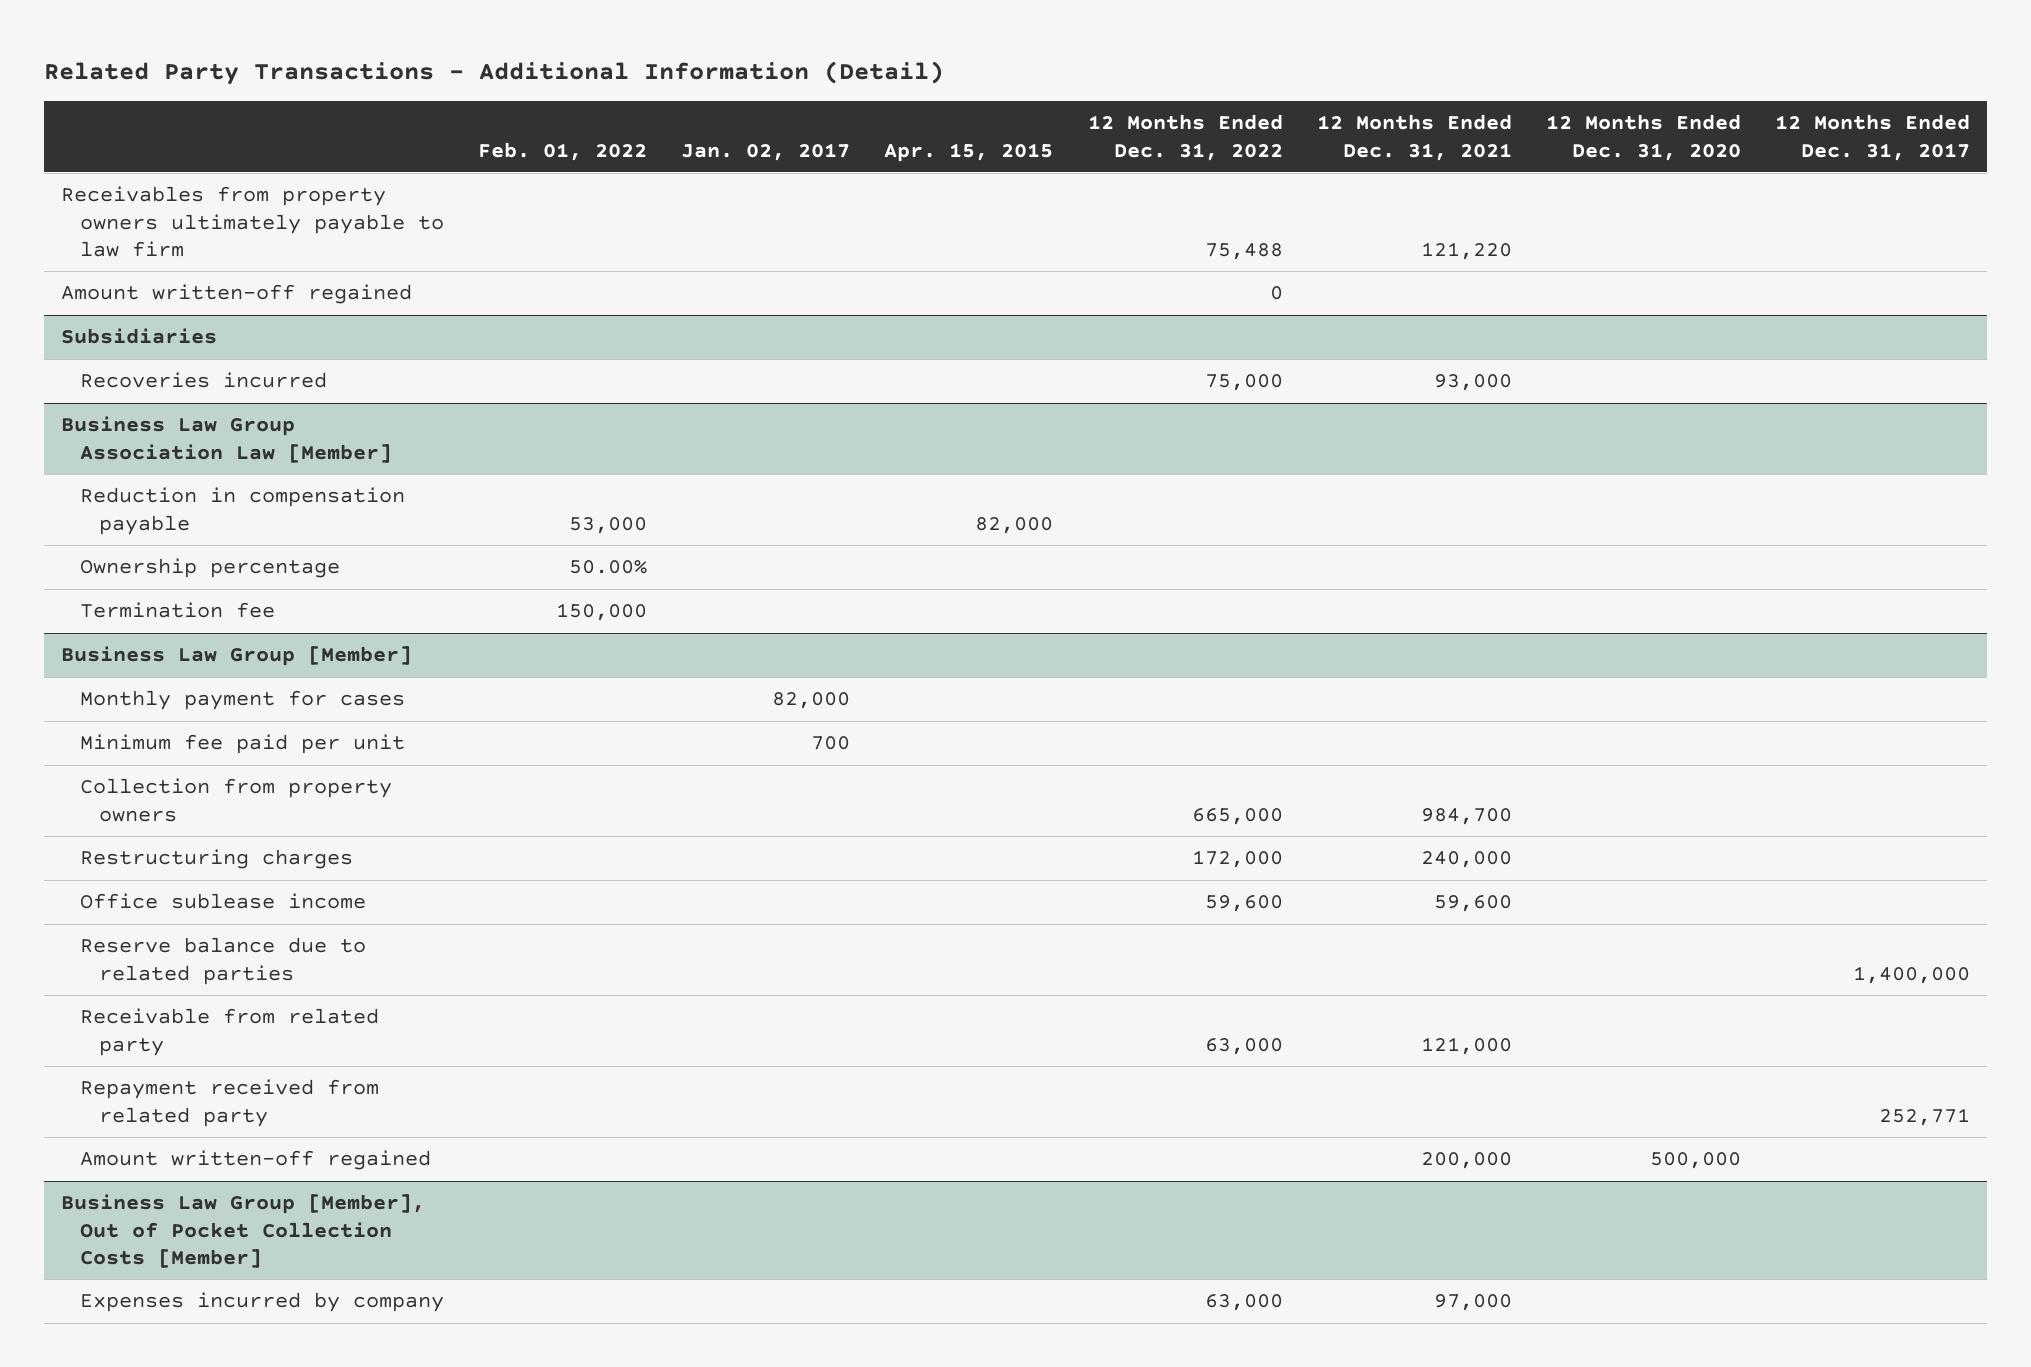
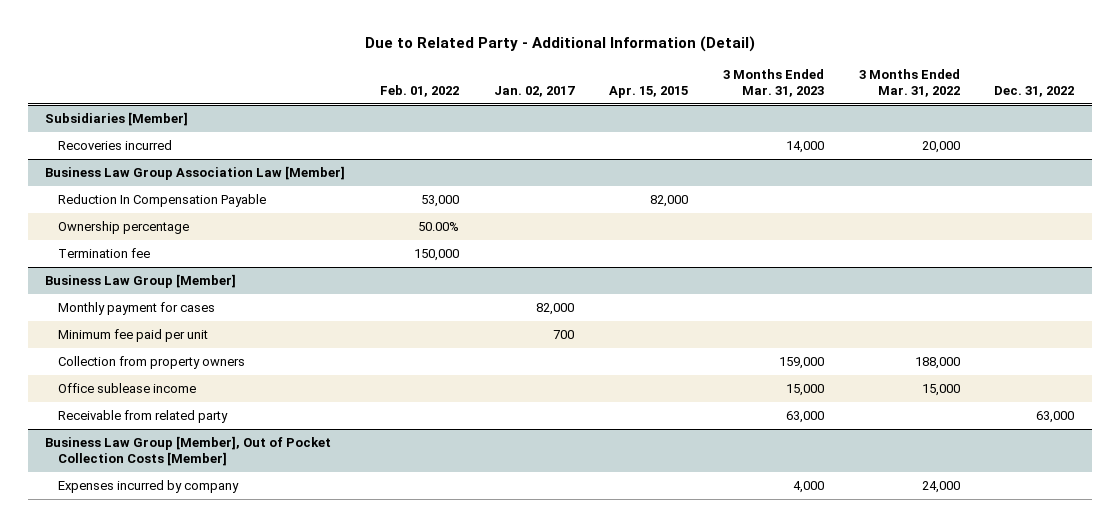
[44,60,945,85] Related Party Transactions - Additional Information (Detail) -> [364,35,755,52] Due to Related Party - Additional Information (Detail)
[1087,114,1283,161] 12 Months Ended Dec. 31, 2022 -> none
[1316,114,1512,161] 12 Months Ended Dec. 31, 2021 -> none
[1545,114,1741,161] 12 Months Ended Dec. 31, 2020 -> none
[1774,114,1970,161] 12 Months Ended Dec. 31, 2017 -> none
none -> [722,68,824,98] 3 Months Ended Mar. 31, 2023
none -> [858,68,960,98] 3 Months Ended Mar. 31, 2022
none -> [994,86,1075,98] Dec. 31, 2022
[61,186,445,257] Receivables from property owners ultimately payable to law firm -> none
[61,284,413,305] Amount written-off regained -> none
[61,328,218,345] Subsidiaries -> [45,111,189,126] Subsidiaries [Member]
[80,487,406,535] Reduction in compensation payable -> [57,193,266,207] Reduction In Compensation Payable
[80,849,354,870] Restructuring charges -> none
[80,937,367,985] Reserve balance due to related parties -> none
[80,1079,380,1127] Repayment received from related party -> none
[80,1150,432,1171] Amount written-off regained -> none

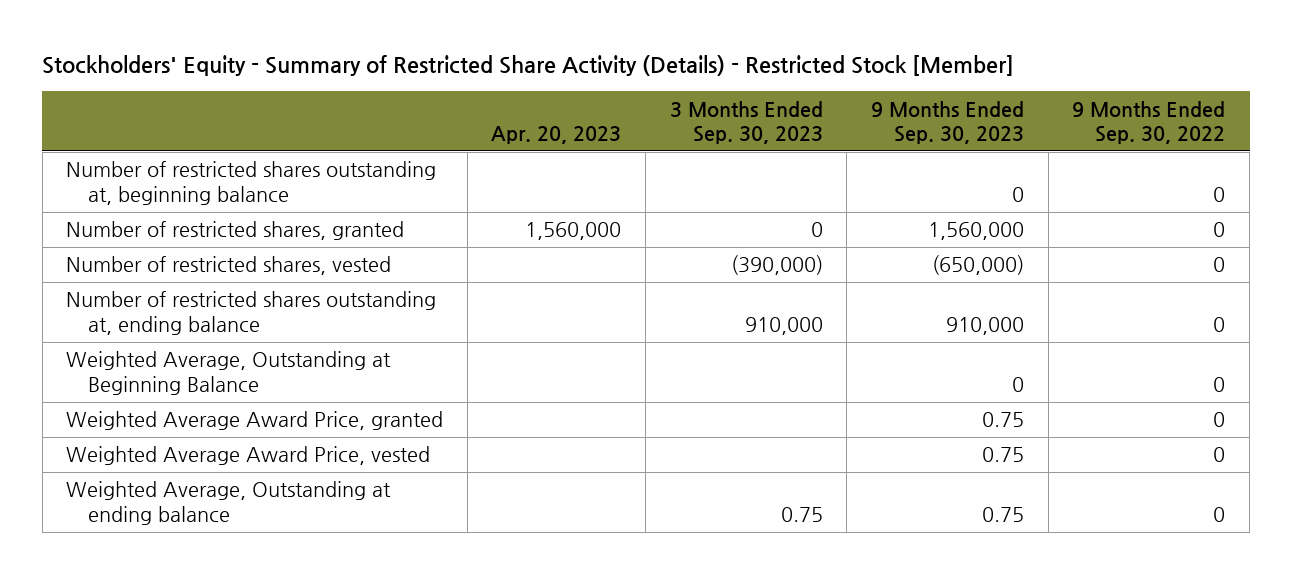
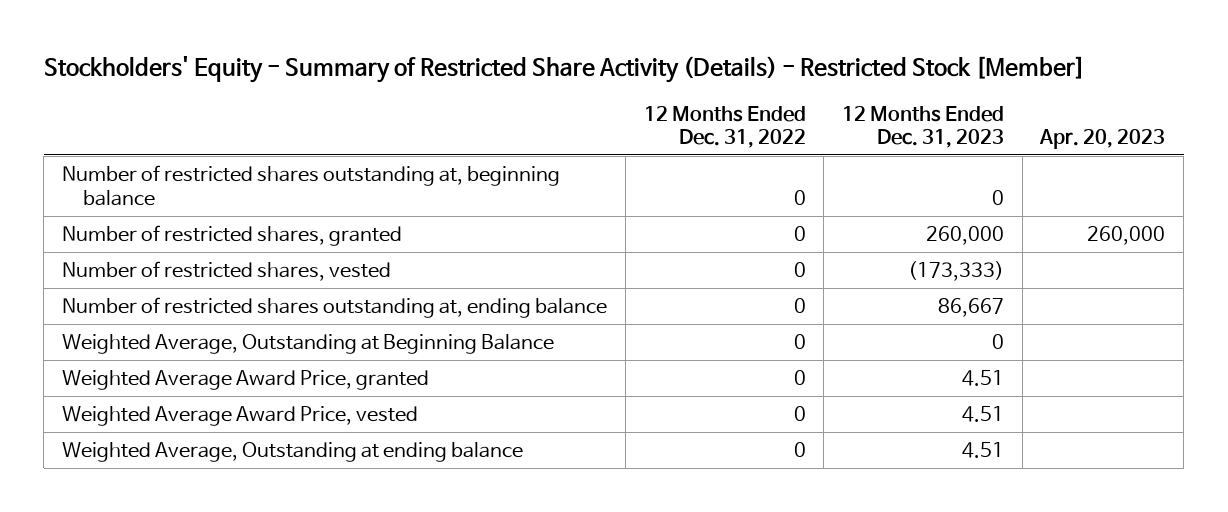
[669,100,823,144] 3 Months Ended Sep. 30, 2023 -> none
[871,100,1025,144] 9 Months Ended Sep. 30, 2023 -> none
[1072,100,1226,144] 9 Months Ended Sep. 30, 2022 -> none
none -> [643,105,806,148] 12 Months Ended Dec. 31, 2022
none -> [842,105,1005,148] 12 Months Ended Dec. 31, 2023
[525,222,622,241] 1,560,000 -> [1087,226,1166,246] 260,000

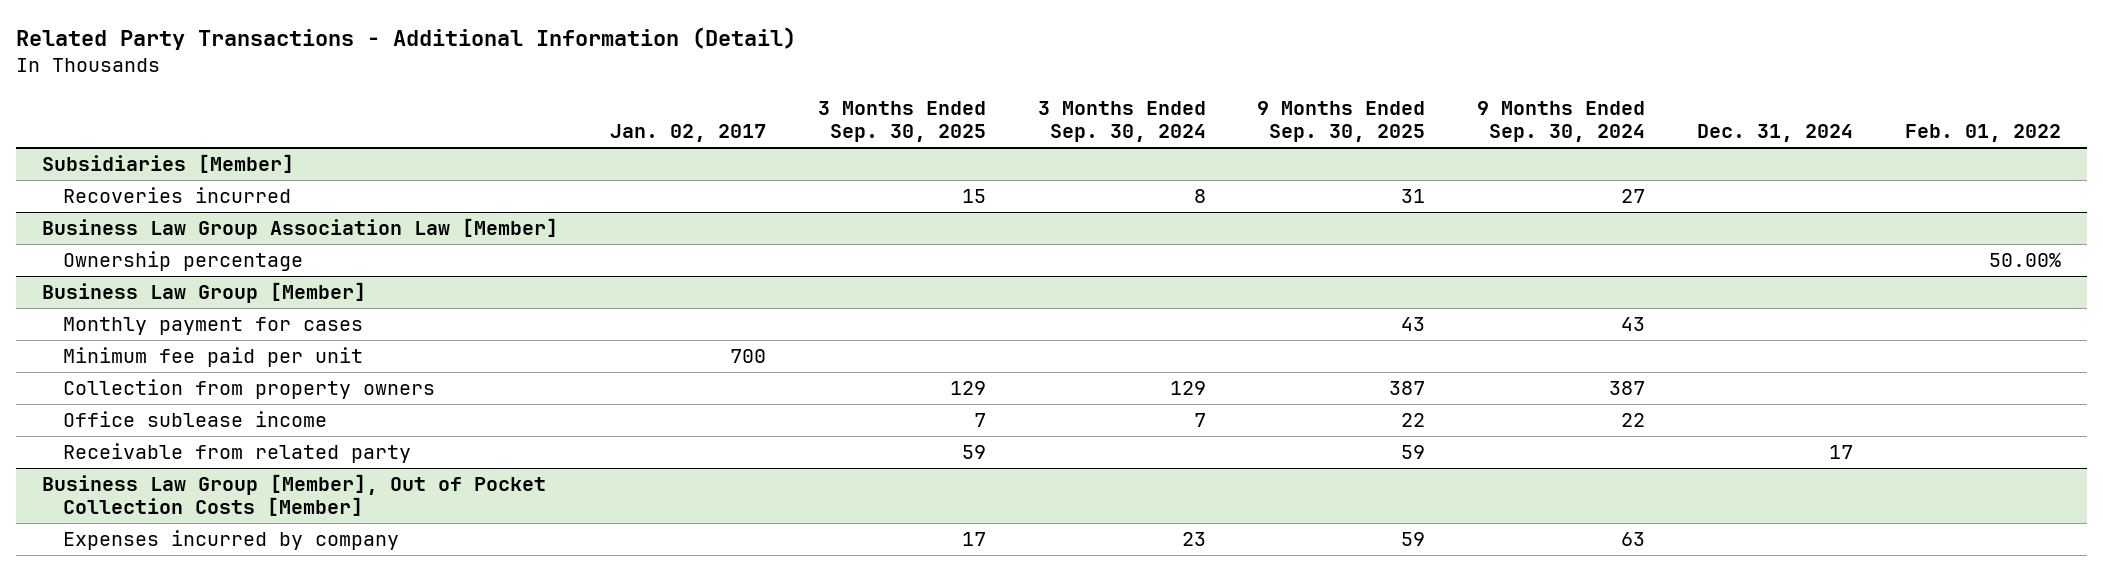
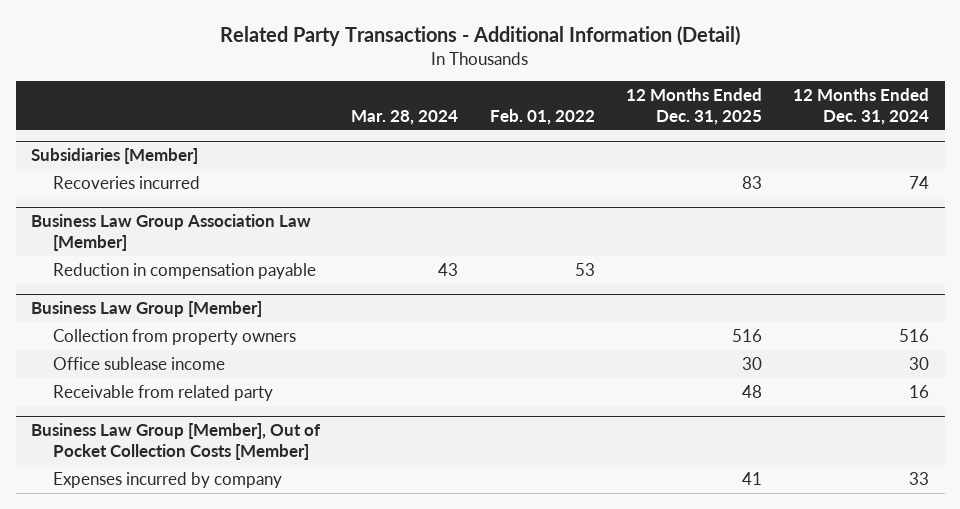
[610,124,767,143] Jan. 02, 2017 -> none
[817,100,986,143] 3 Months Ended Sep. 30, 2025 -> none
[1037,100,1206,143] 3 Months Ended Sep. 30, 2024 -> none
[1257,100,1426,143] 9 Months Ended Sep. 30, 2025 -> none
[1477,100,1646,143] 9 Months Ended Sep. 30, 2024 -> none
[1697,124,1854,143] Dec. 31, 2024 -> none
none -> [351,109,459,125] Mar. 28, 2024
none -> [625,88,762,125] 12 Months Ended Dec. 31, 2025
none -> [793,88,930,125] 12 Months Ended Dec. 31, 2024
[62,251,303,272] Ownership percentage -> none
none -> [53,263,317,280] Reduction in compensation payable
[62,317,363,336] Monthly payment for cases -> none
[62,347,363,368] Minimum fee paid per unit -> none

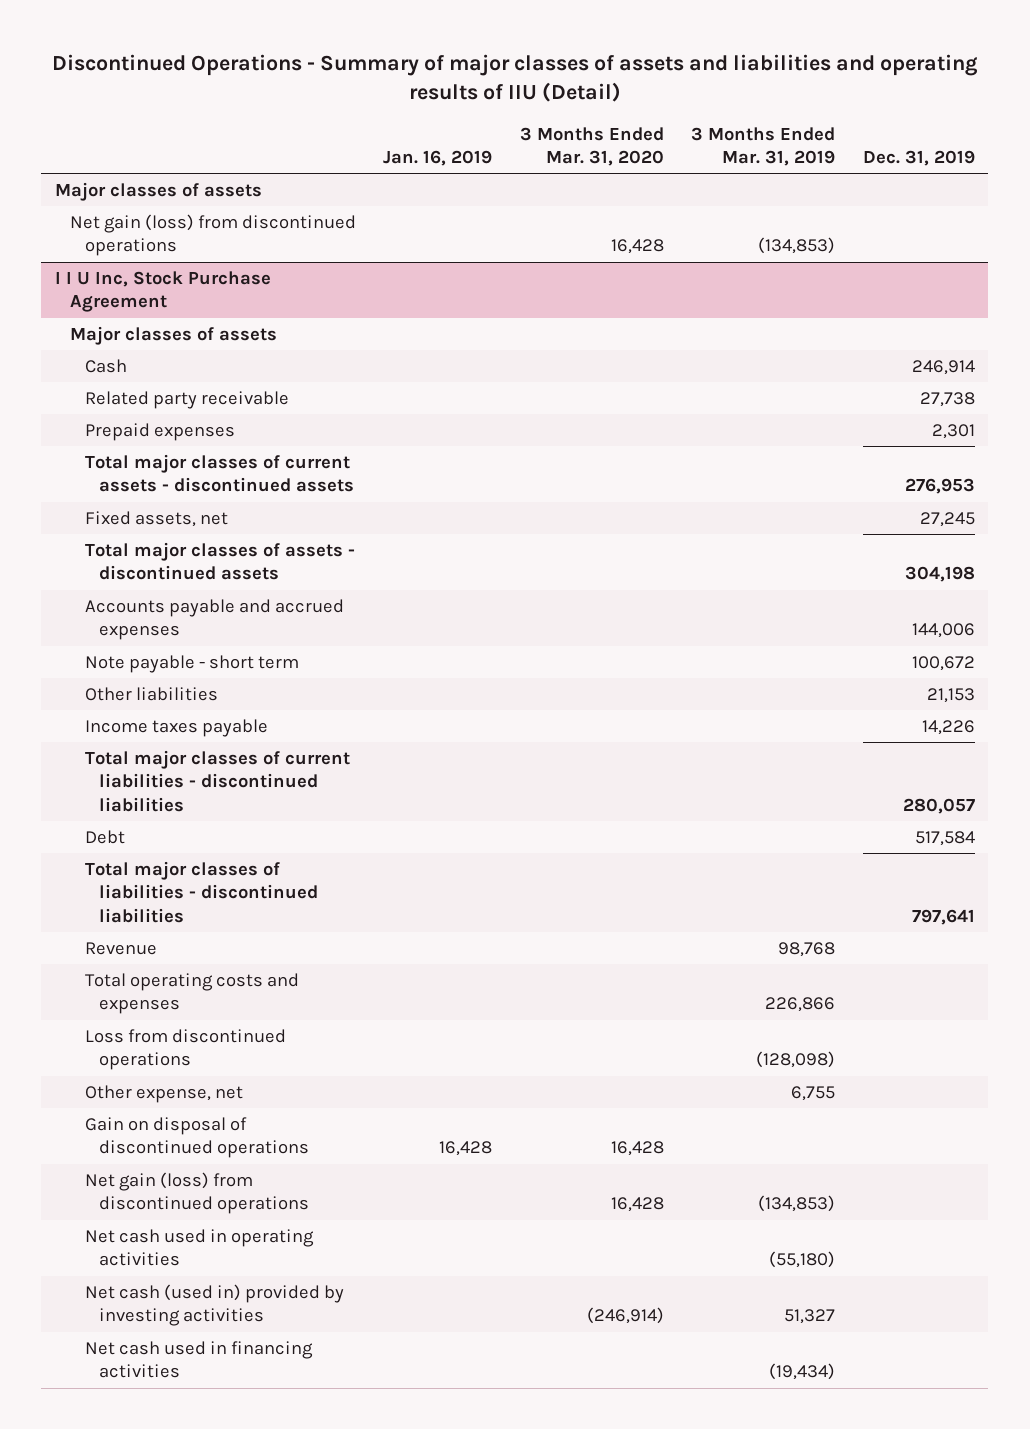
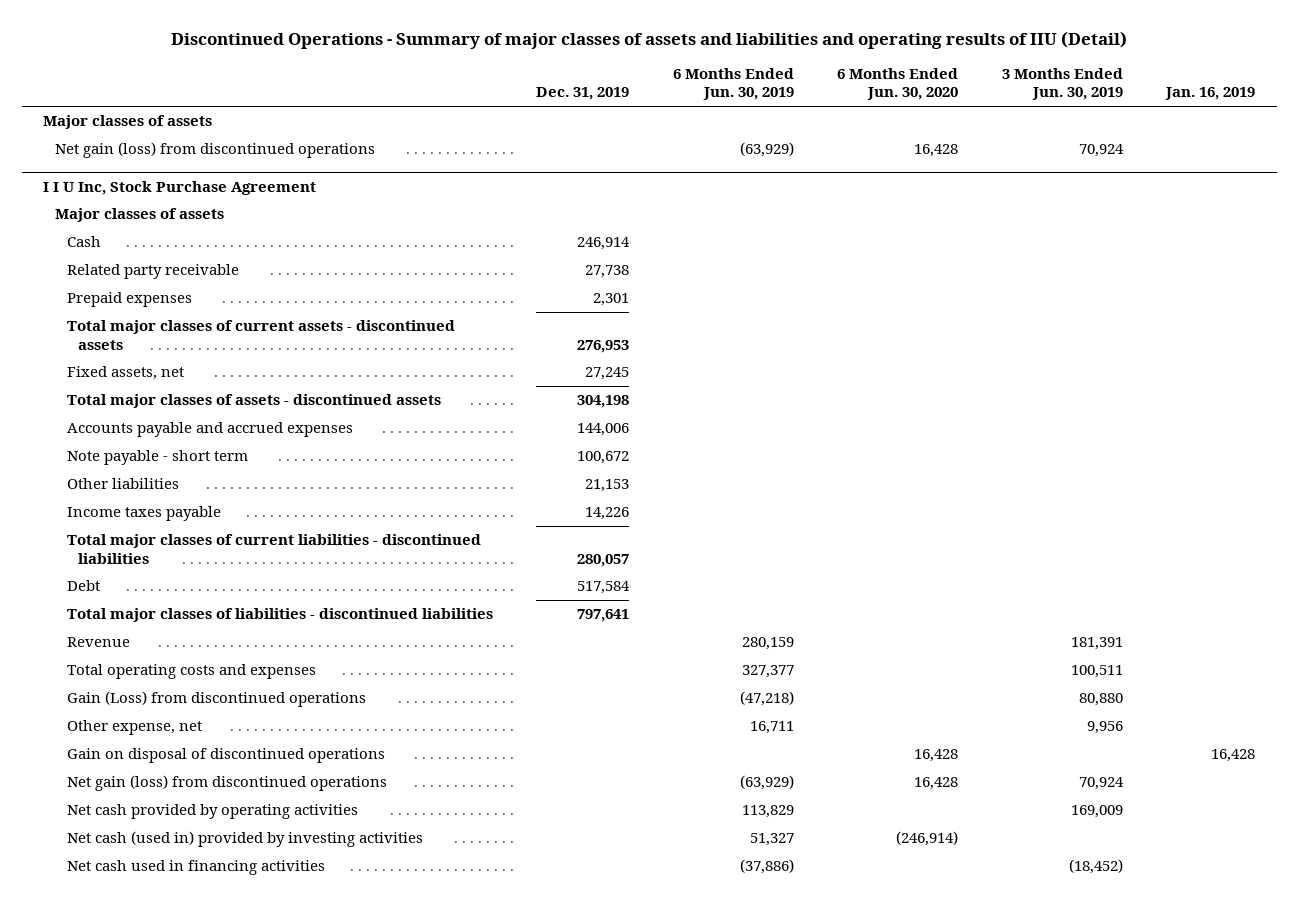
[519,126,664,166] 3 Months Ended Mar. 31, 2020 -> none
[691,126,836,166] 3 Months Ended Mar. 31, 2019 -> none
none -> [672,68,794,101] 6 Months Ended Jun. 30, 2019
none -> [837,68,959,101] 6 Months Ended Jun. 30, 2020
none -> [1001,68,1123,101] 3 Months Ended Jun. 30, 2019
[84,1029,286,1071] Loss from discontinued operations -> [66,691,366,708] Gain (Loss) from discontinued operations
[84,1229,314,1267] Net cash used in operating activities -> [66,804,358,820] Net cash provided by operating activities

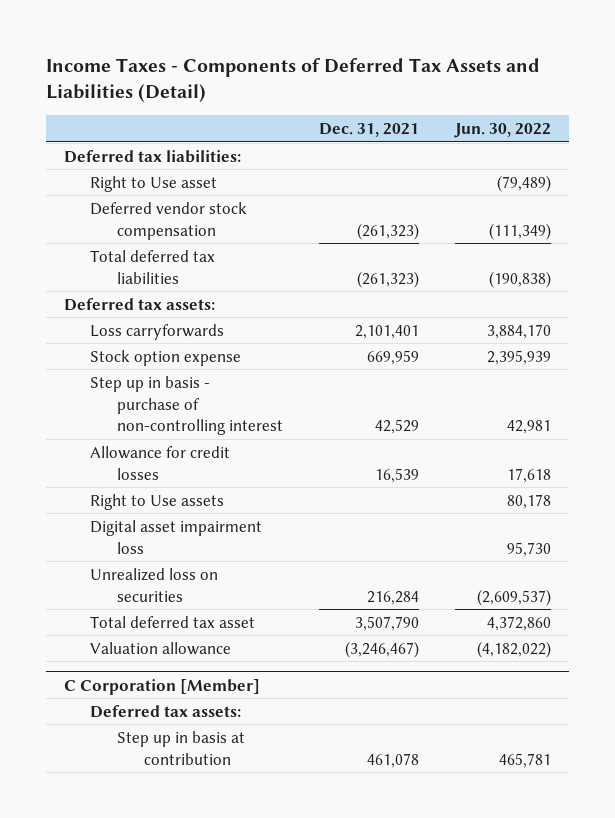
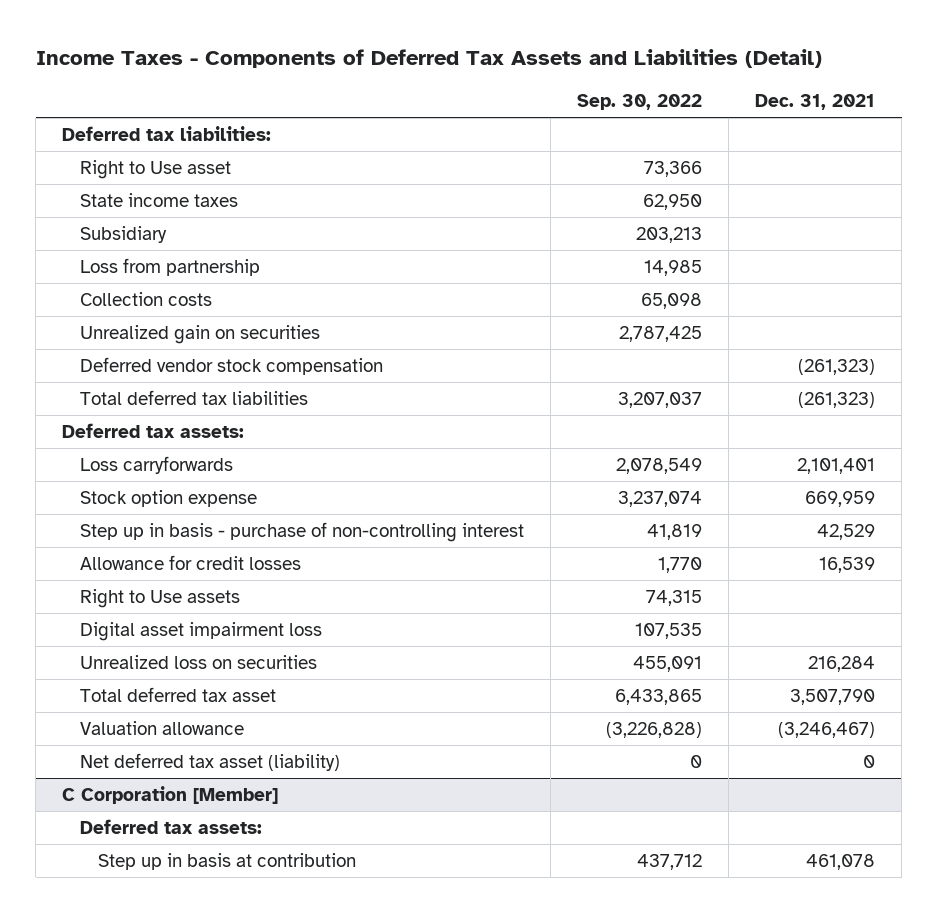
[454,123,552,139] Jun. 30, 2022 -> none
none -> [576,94,702,111] Sep. 30, 2022
none -> [79,192,238,207] State income taxes
none -> [79,225,167,243] Subsidiary
none -> [79,257,260,276] Loss from partnership
none -> [79,291,212,306] Collection costs
none -> [79,324,320,344] Unrealized gain on securities
none -> [79,752,340,771] Net deferred tax asset (liability)

